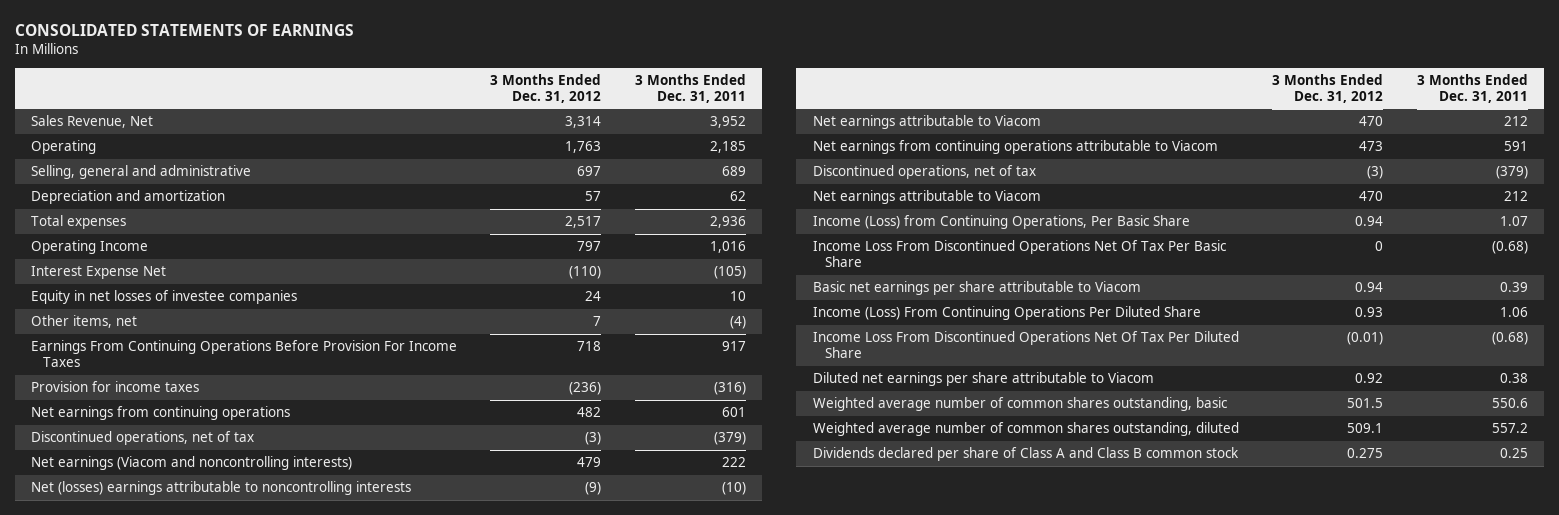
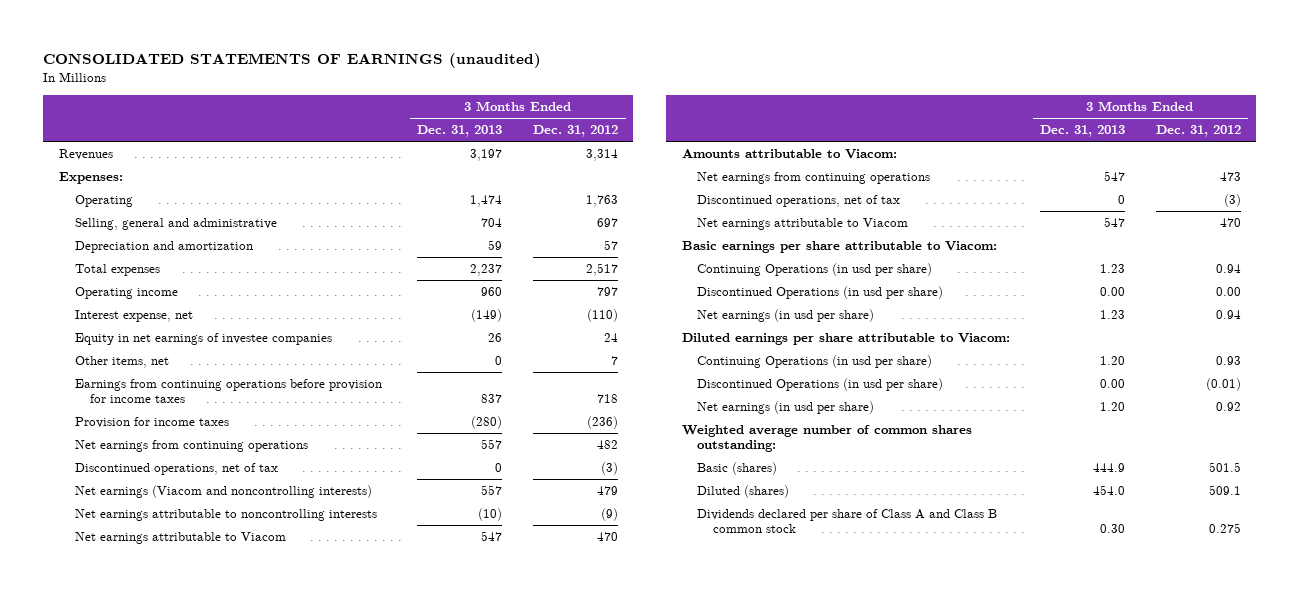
[14,23,354,36] CONSOLIDATED STATEMENTS OF EARNINGS -> [43,52,542,68] CONSOLIDATED STATEMENTS OF EARNINGS (unaudited)
[634,73,746,104] 3 Months Ended Dec. 31, 2011 -> none
none -> [417,125,503,138] Dec. 31, 2013
[31,115,154,129] Sales Revenue, Net -> [58,149,113,161] Revenues
none -> [58,172,123,185] Expenses:
[31,240,149,255] Operating Income -> [74,287,178,300] Operating income
[31,266,167,280] Interest Expense Net -> [74,310,193,323] Interest expense, net
[31,290,298,305] Equity in net losses of investee companies -> [74,333,332,346] Equity in net earnings of investee companies
[31,340,458,368] Earnings From Continuing Operations Before Provision For Income Taxes -> [74,379,382,404] Earnings from continuing operations before provision for income taxes
[31,481,412,496] Net (losses) earnings attributable to noncontrolling interests -> [74,509,377,522] Net earnings attributable to noncontrolling interests
none -> [681,149,897,160] Amounts attributable to Viacom:
[813,140,1219,155] Net earnings from continuing operations attributable to Viacom -> [697,172,931,185] Net earnings from continuing operations
none -> [681,241,997,254] Basic earnings per share attributable to Viacom:
[813,215,1191,230] Income (Loss) from Continuing Operations, Per Basic Share -> [697,263,933,277] Continuing Operations (in usd per share)
[813,240,1228,268] Income Loss From Discontinued Operations Net Of Tax Per Basic Share -> [697,286,944,300] Discontinued Operations (in usd per share)
[1375,241,1384,252] 0 -> [1215,287,1241,297] 0.00
[813,281,1142,296] Basic net earnings per share attributable to Viacom -> [697,309,875,323] Net earnings (in usd per share)
none -> [681,333,1010,346] Diluted earnings per share attributable to Viacom:
[813,306,1202,321] Income (Loss) From Continuing Operations Per Diluted Share -> [697,355,933,369] Continuing Operations (in usd per share)
[813,331,1240,359] Income Loss From Discontinued Operations Net Of Tax Per Diluted Share -> [697,378,944,392] Discontinued Operations (in usd per share)
[813,372,1155,387] Diluted net earnings per share attributable to Viacom -> [697,401,875,415] Net earnings (in usd per share)
none -> [681,425,972,453] Weighted average number of common shares outstanding:
[813,397,1229,412] Weighted average number of common shares outstanding, basic -> [697,462,778,476] Basic (shares)
[813,422,1240,437] Weighted average number of common shares outstanding, diluted -> [697,485,790,499] Diluted (shares)

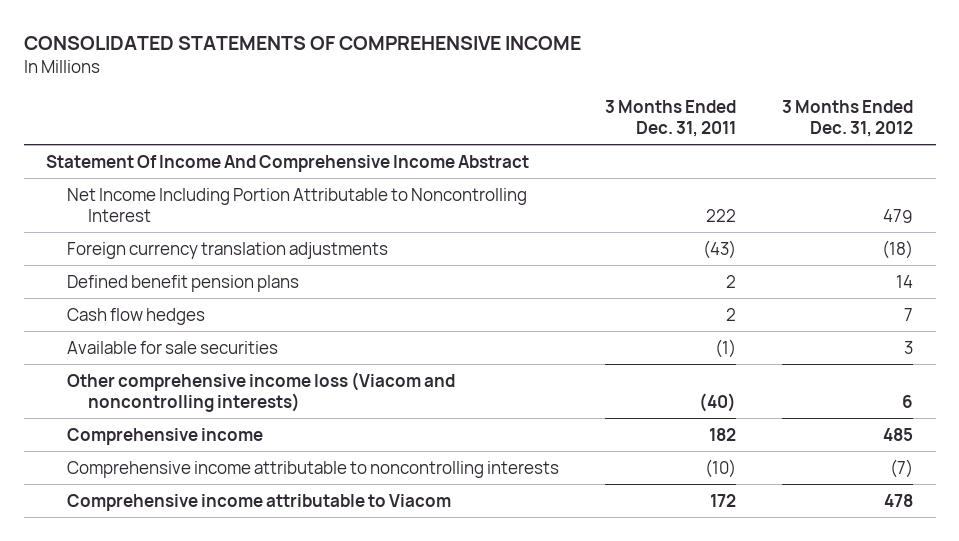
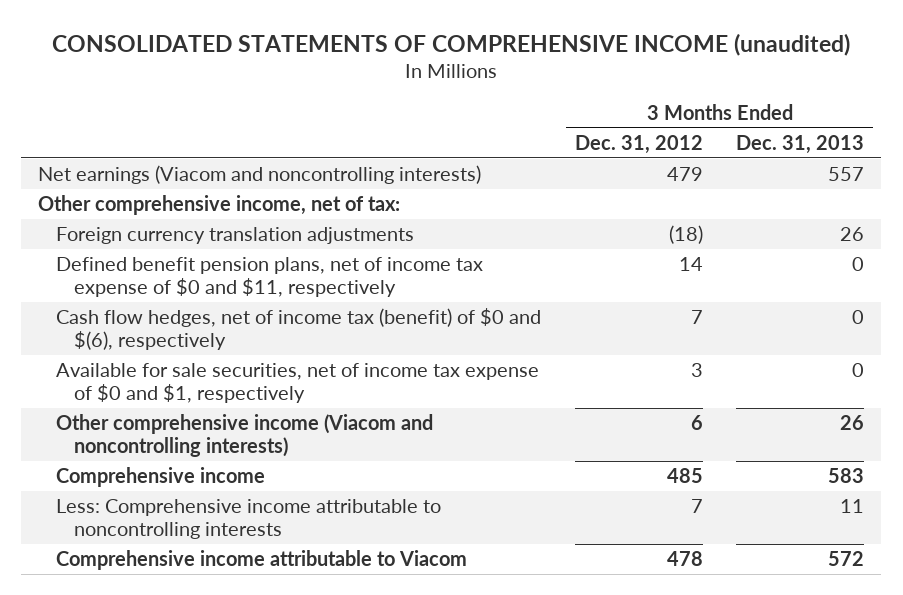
[23,36,581,51] CONSOLIDATED STATEMENTS OF COMPREHENSIVE INCOME -> [52,32,851,56] CONSOLIDATED STATEMENTS OF COMPREHENSIVE INCOME (unaudited)
[604,99,736,138] 3 Months Ended Dec. 31, 2011 -> none
none -> [736,134,865,154] Dec. 31, 2013
[46,154,530,172] Statement Of Income And Comprehensive Income Abstract -> none
[67,187,528,223] Net Income Including Portion Attributable to Noncontrolling Interest -> [38,165,482,185] Net earnings (Viacom and noncontrolling interests)
none -> [38,195,401,216] Other comprehensive income, net of tax:
[67,274,300,292] Defined benefit pension plans -> [55,257,483,297] Defined benefit pension plans, net of income tax expense of $0 and $11, respectively
[67,307,206,325] Cash flow hedges -> [55,308,541,350] Cash flow hedges, net of income tax (benefit) of $0 and $(6), respectively
[67,340,279,354] Available for sale securities -> [55,363,539,403] Available for sale securities, net of income tax expense of $0 and $1, respectively
[67,371,456,413] Other comprehensive income loss (Viacom and noncontrolling interests) -> [55,414,433,457] Other comprehensive income (Viacom and noncontrolling interests)
[67,460,560,478] Comprehensive income attributable to noncontrolling interests -> [55,499,441,539] Less: Comprehensive income attributable to noncontrolling interests
[889,458,913,478] (7) -> [690,499,703,514] 7

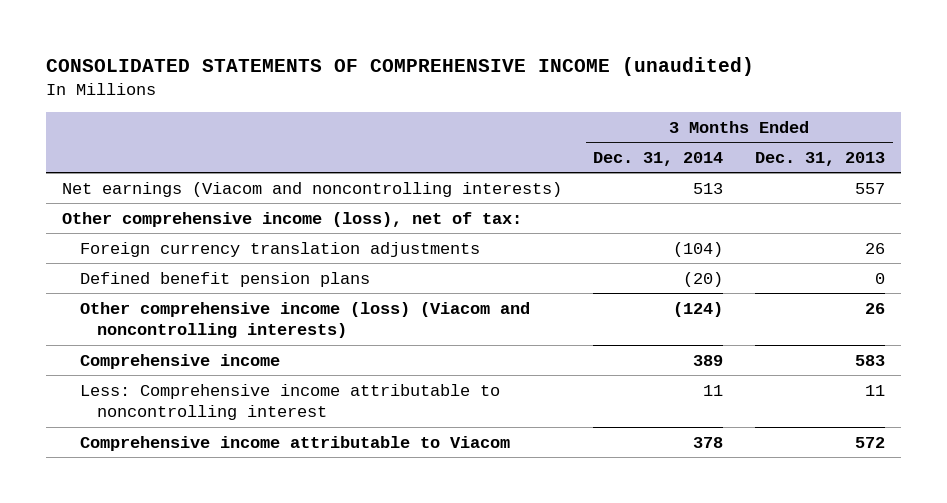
[574,134,703,154] Dec. 31, 2012 -> none
none -> [593,151,724,166] Dec. 31, 2014
[38,195,401,216] Other comprehensive income, net of tax: -> [61,211,522,227] Other comprehensive income (loss), net of tax:
[55,308,541,350] Cash flow hedges, net of income tax (benefit) of $0 and $(6), respectively -> none
[55,363,539,403] Available for sale securities, net of income tax expense of $0 and $1, respectively -> none
[55,257,483,297] Defined benefit pension plans, net of income tax expense of $0 and $11, respectively -> [79,271,370,287] Defined benefit pension plans
[55,414,433,457] Other comprehensive income (Viacom and noncontrolling interests) -> [79,301,530,339] Other comprehensive income (loss) (Viacom and noncontrolling interests)
[55,499,441,539] Less: Comprehensive income attributable to noncontrolling interests -> [79,383,500,421] Less: Comprehensive income attributable to noncontrolling interest

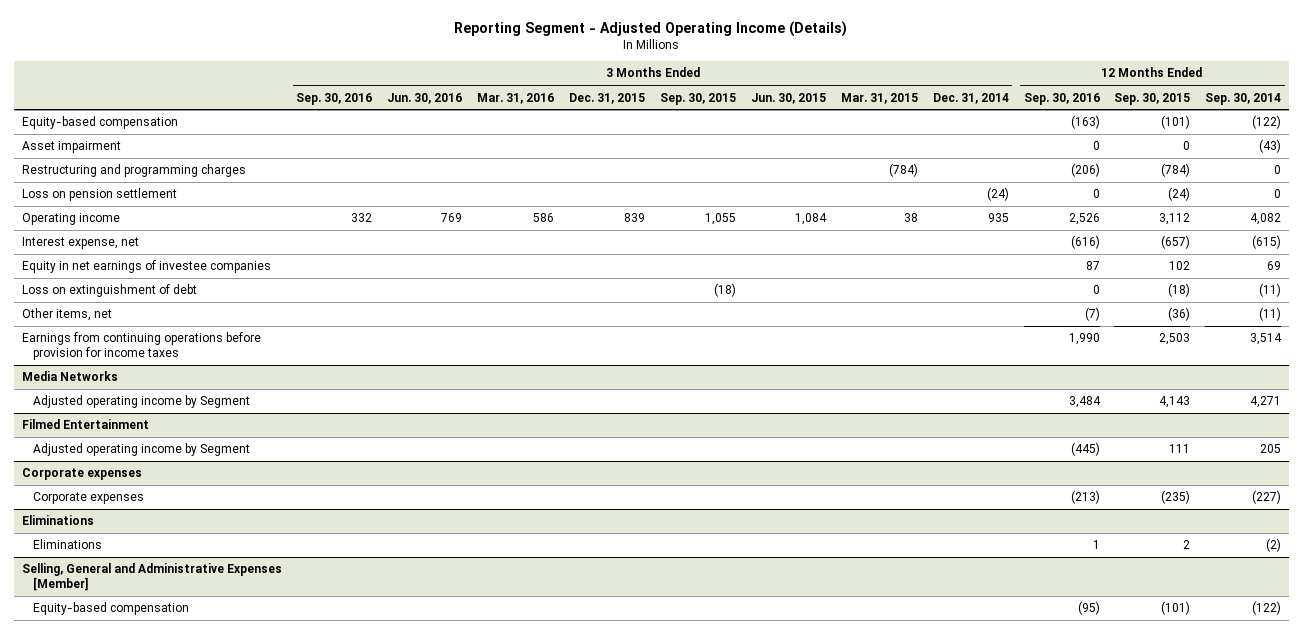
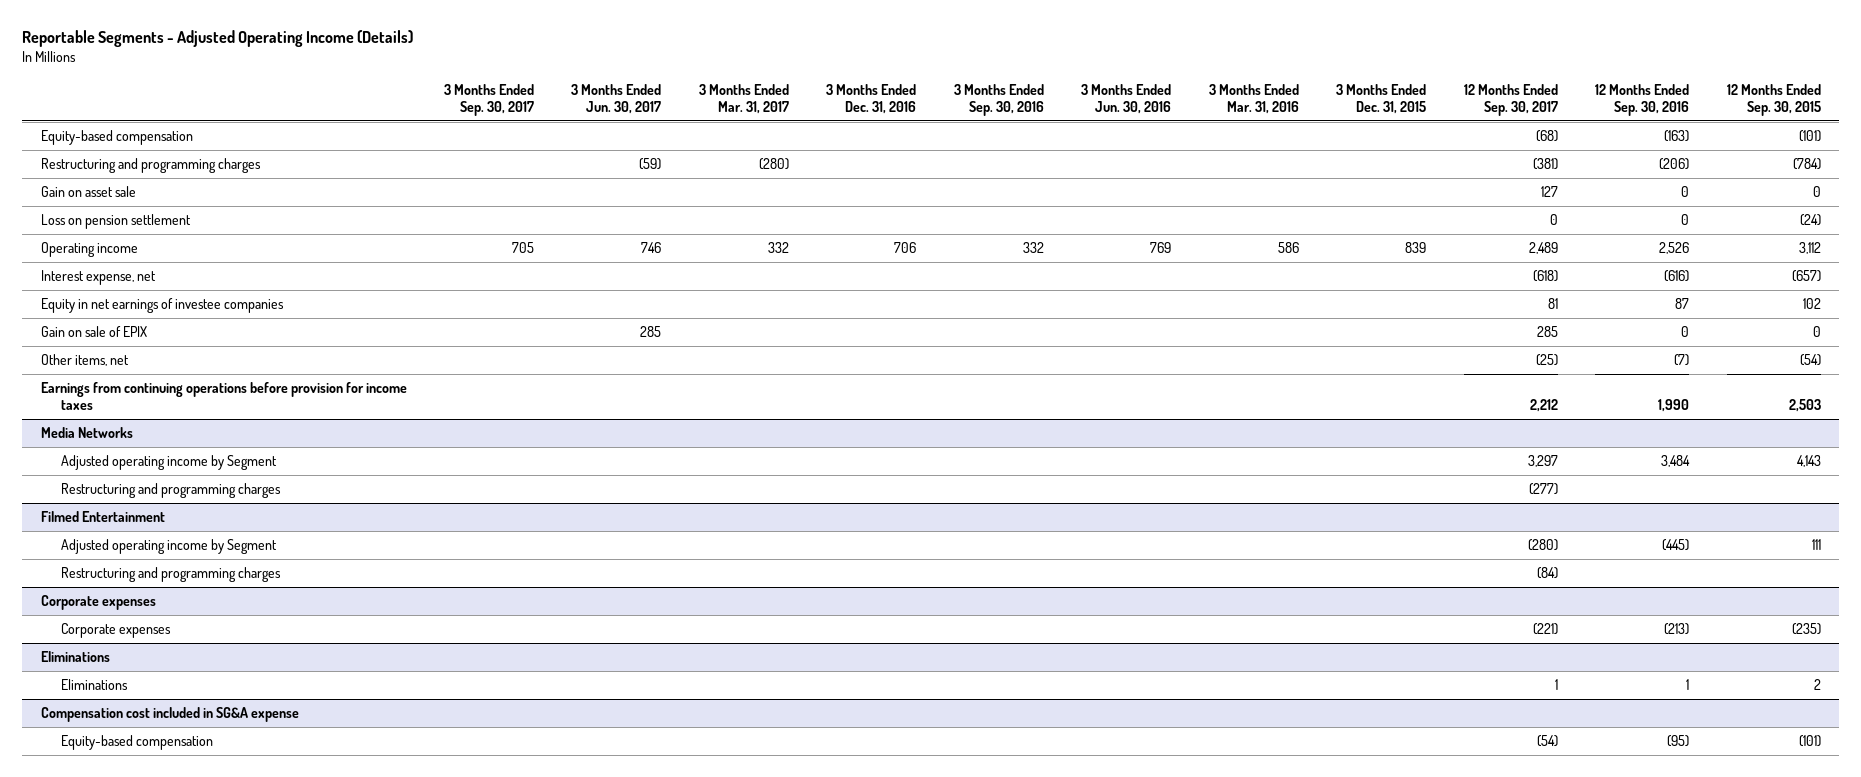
[454,20,848,37] Reporting Segment - Adjusted Operating Income (Details) -> [21,30,413,48] Reportable Segments - Adjusted Operating Income (Details)
[660,92,737,105] Sep. 30, 2015 -> none
[750,92,826,104] Jun. 30, 2015 -> none
[840,92,918,104] Mar. 31, 2015 -> none
[932,92,1009,104] Dec. 31, 2014 -> none
[1205,92,1282,105] Sep. 30, 2014 -> none
none -> [443,84,534,117] 3 Months Ended Sep. 30, 2017
none -> [571,84,662,115] 3 Months Ended Jun. 30, 2017
none -> [698,84,789,115] 3 Months Ended Mar. 31, 2017
none -> [826,84,917,115] 3 Months Ended Dec. 31, 2016
none -> [1463,84,1558,117] 12 Months Ended Sep. 30, 2017
[21,141,121,154] Asset impairment -> none
none -> [40,185,136,197] Gain on asset sale
[21,284,197,298] Loss on extinguishment of debt -> none
none -> [40,325,147,337] Gain on sale of EPIX
[1168,307,1191,322] (36) -> [1799,353,1821,366] (54)
none -> [60,482,281,498] Restructuring and programming charges
none -> [60,566,281,582] Restructuring and programming charges
[21,563,282,592] Selling, General and Administrative Expenses [Member] -> [40,706,299,722] Compensation cost included in SG&A expense

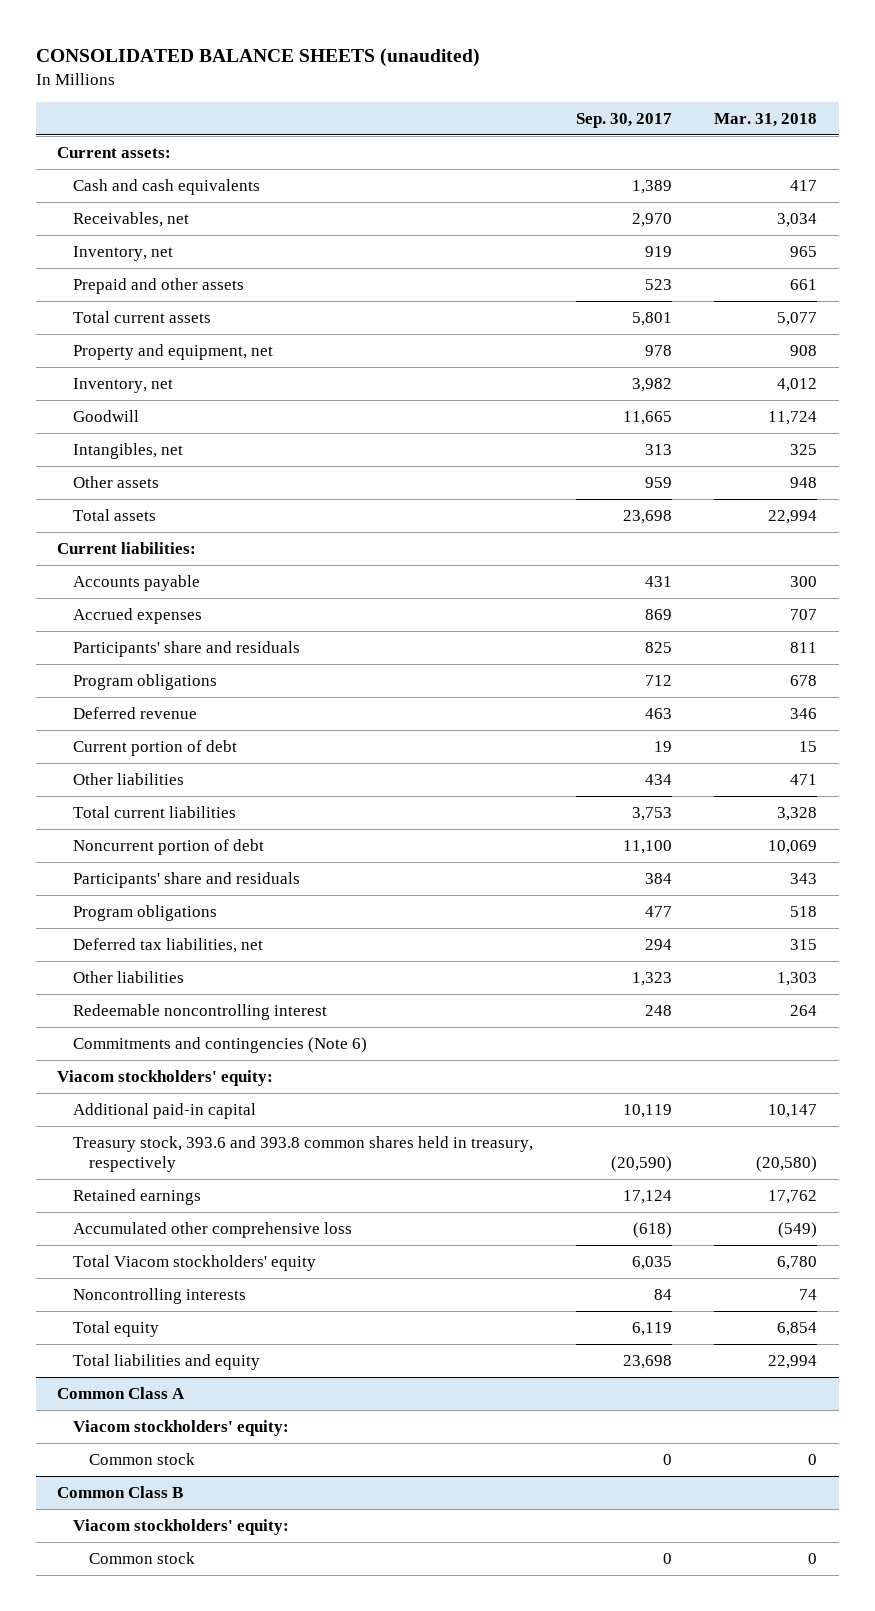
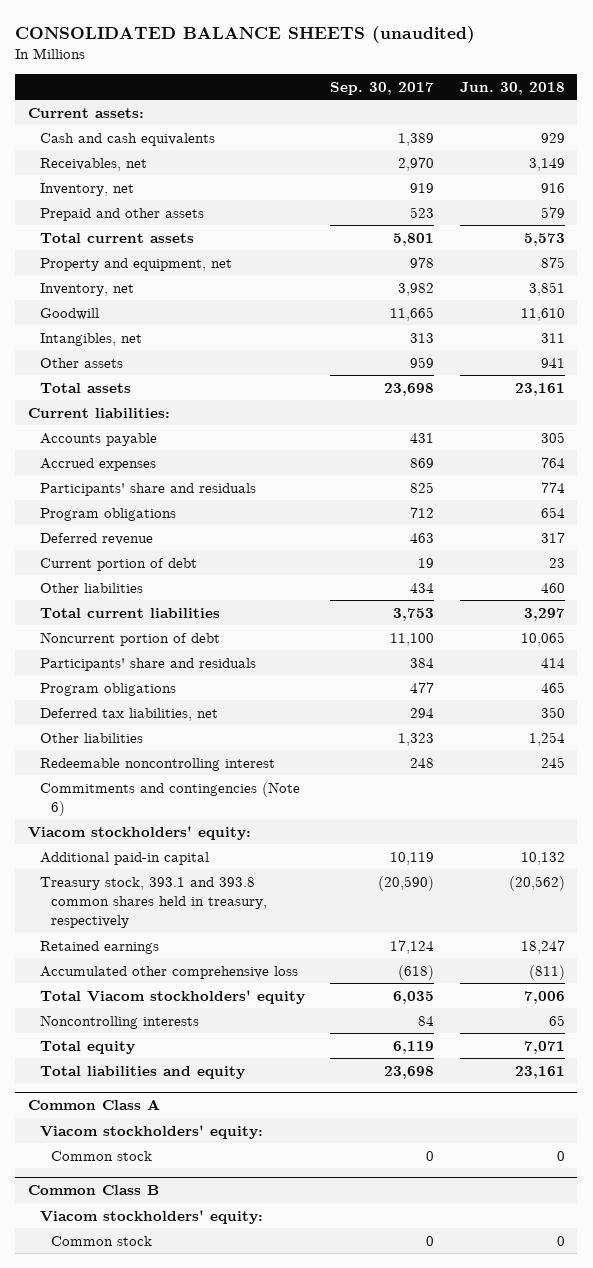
[714,112,818,127] Mar. 31, 2018 -> none
none -> [459,81,565,95] Jun. 30, 2018
[73,1135,534,1172] Treasury stock, 393.6 and 393.8 common shares held in treasury, respectively -> [39,876,267,929] Treasury stock, 393.1 and 393.8 common shares held in treasury, respectively

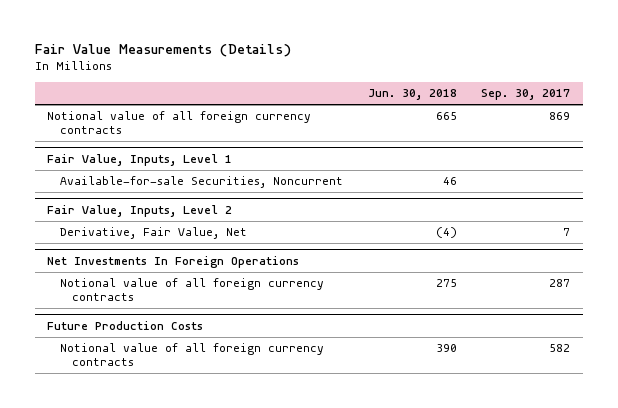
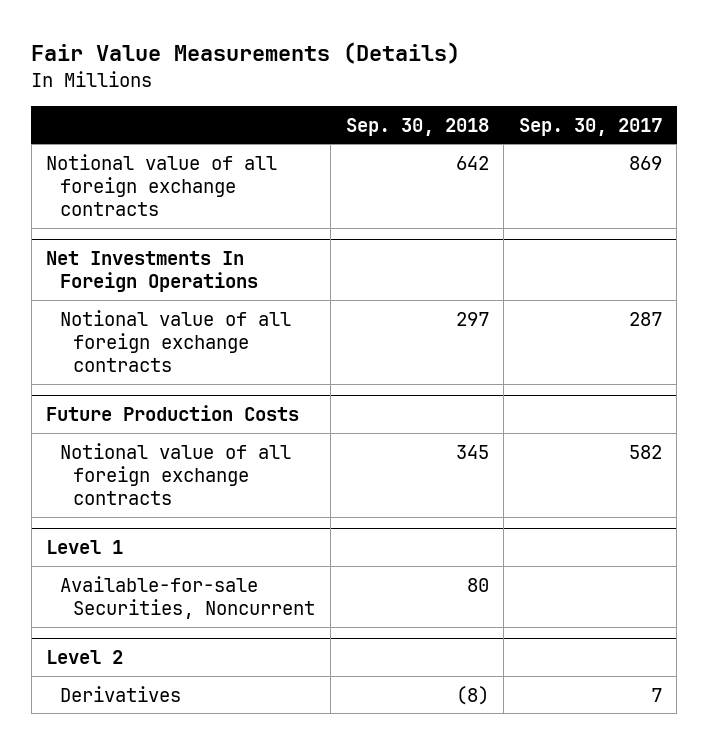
[367,89,457,101] Jun. 30, 2018 -> none
none -> [345,117,489,136] Sep. 30, 2018
[47,154,233,167] Fair Value, Inputs, Level 1 -> none
[59,176,343,189] Available-for-sale Securities, Noncurrent -> none
[47,205,233,218] Fair Value, Inputs, Level 2 -> none
[59,227,247,240] Derivative, Fair Value, Net -> none
[47,111,312,135] Notional value of all foreign currency contracts -> [46,153,278,216] Notional value of all foreign exchange contracts
[59,278,324,302] Notional value of all foreign currency contracts -> [59,309,291,372] Notional value of all foreign exchange contracts
[59,343,324,367] Notional value of all foreign currency contracts -> [59,442,291,505] Notional value of all foreign exchange contracts
none -> [46,540,124,555] Level 1
none -> [59,575,316,619] Available-for-sale Securities, Noncurrent
none -> [46,650,124,665] Level 2
none -> [59,685,181,702] Derivatives

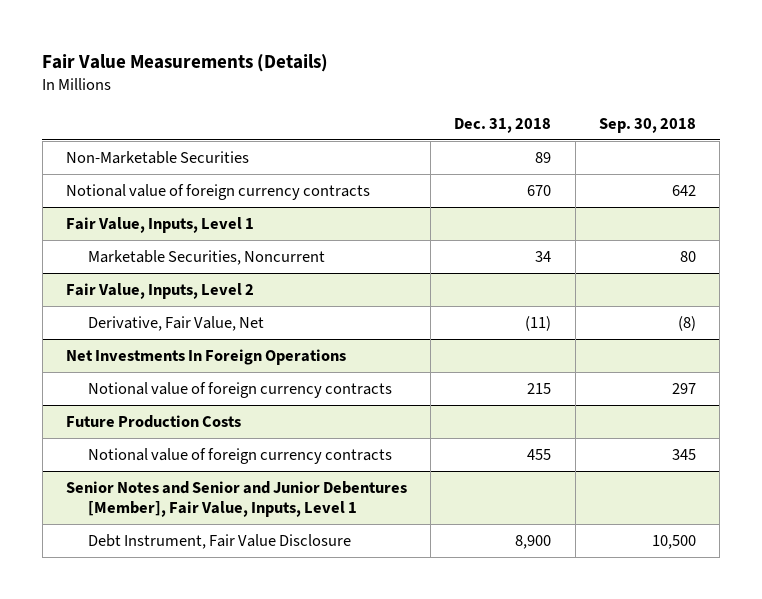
[518,117,662,136] Sep. 30, 2017 -> none
none -> [454,117,552,133] Dec. 31, 2018
none -> [66,151,250,165] Non-Marketable Securities
[46,153,278,216] Notional value of all foreign exchange contracts -> [66,184,371,201] Notional value of foreign currency contracts
none -> [66,217,255,234] Fair Value, Inputs, Level 1
none -> [87,250,325,266] Marketable Securities, Noncurrent
none -> [66,283,255,300] Fair Value, Inputs, Level 2
none -> [87,316,264,332] Derivative, Fair Value, Net
[59,309,291,372] Notional value of all foreign exchange contracts -> [87,382,392,399] Notional value of foreign currency contracts
[46,540,124,555] Level 1 -> none
[59,575,316,619] Available-for-sale Securities, Noncurrent -> none
[46,650,124,665] Level 2 -> none
[59,685,181,702] Derivatives -> none
[59,442,291,505] Notional value of all foreign exchange contracts -> [87,448,392,465] Notional value of foreign currency contracts
none -> [66,481,408,518] Senior Notes and Senior and Junior Debentures [Member], Fair Value, Inputs, Level 1
none -> [87,534,351,550] Debt Instrument, Fair Value Disclosure

